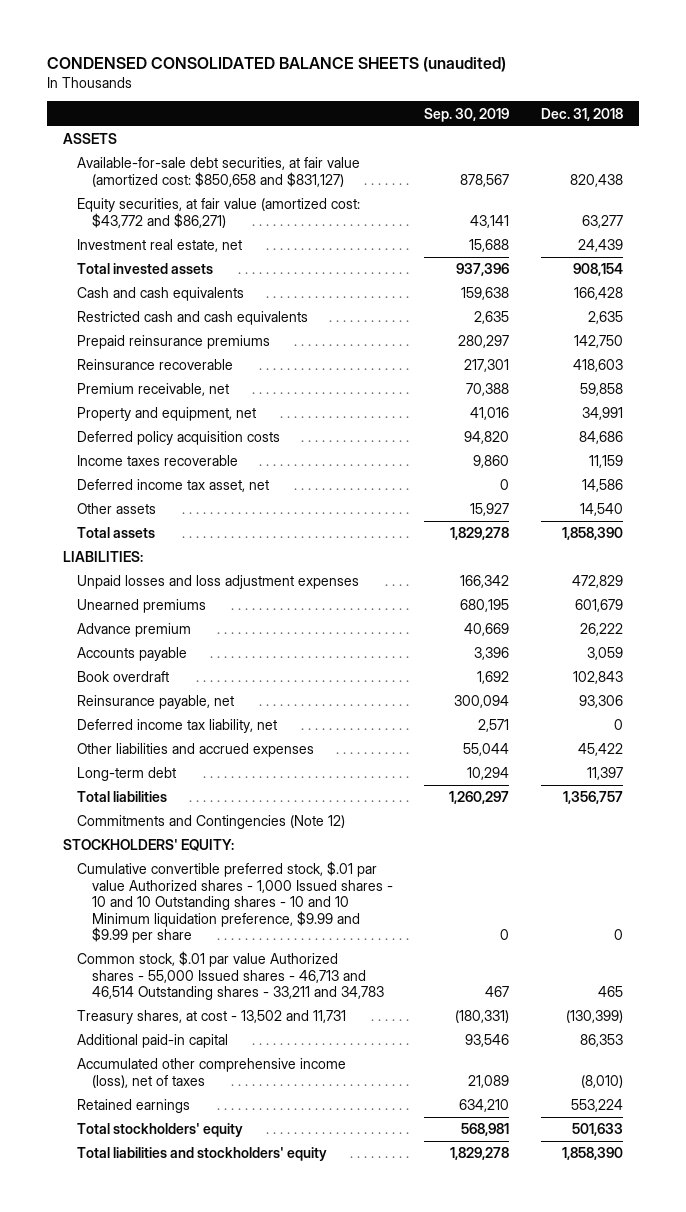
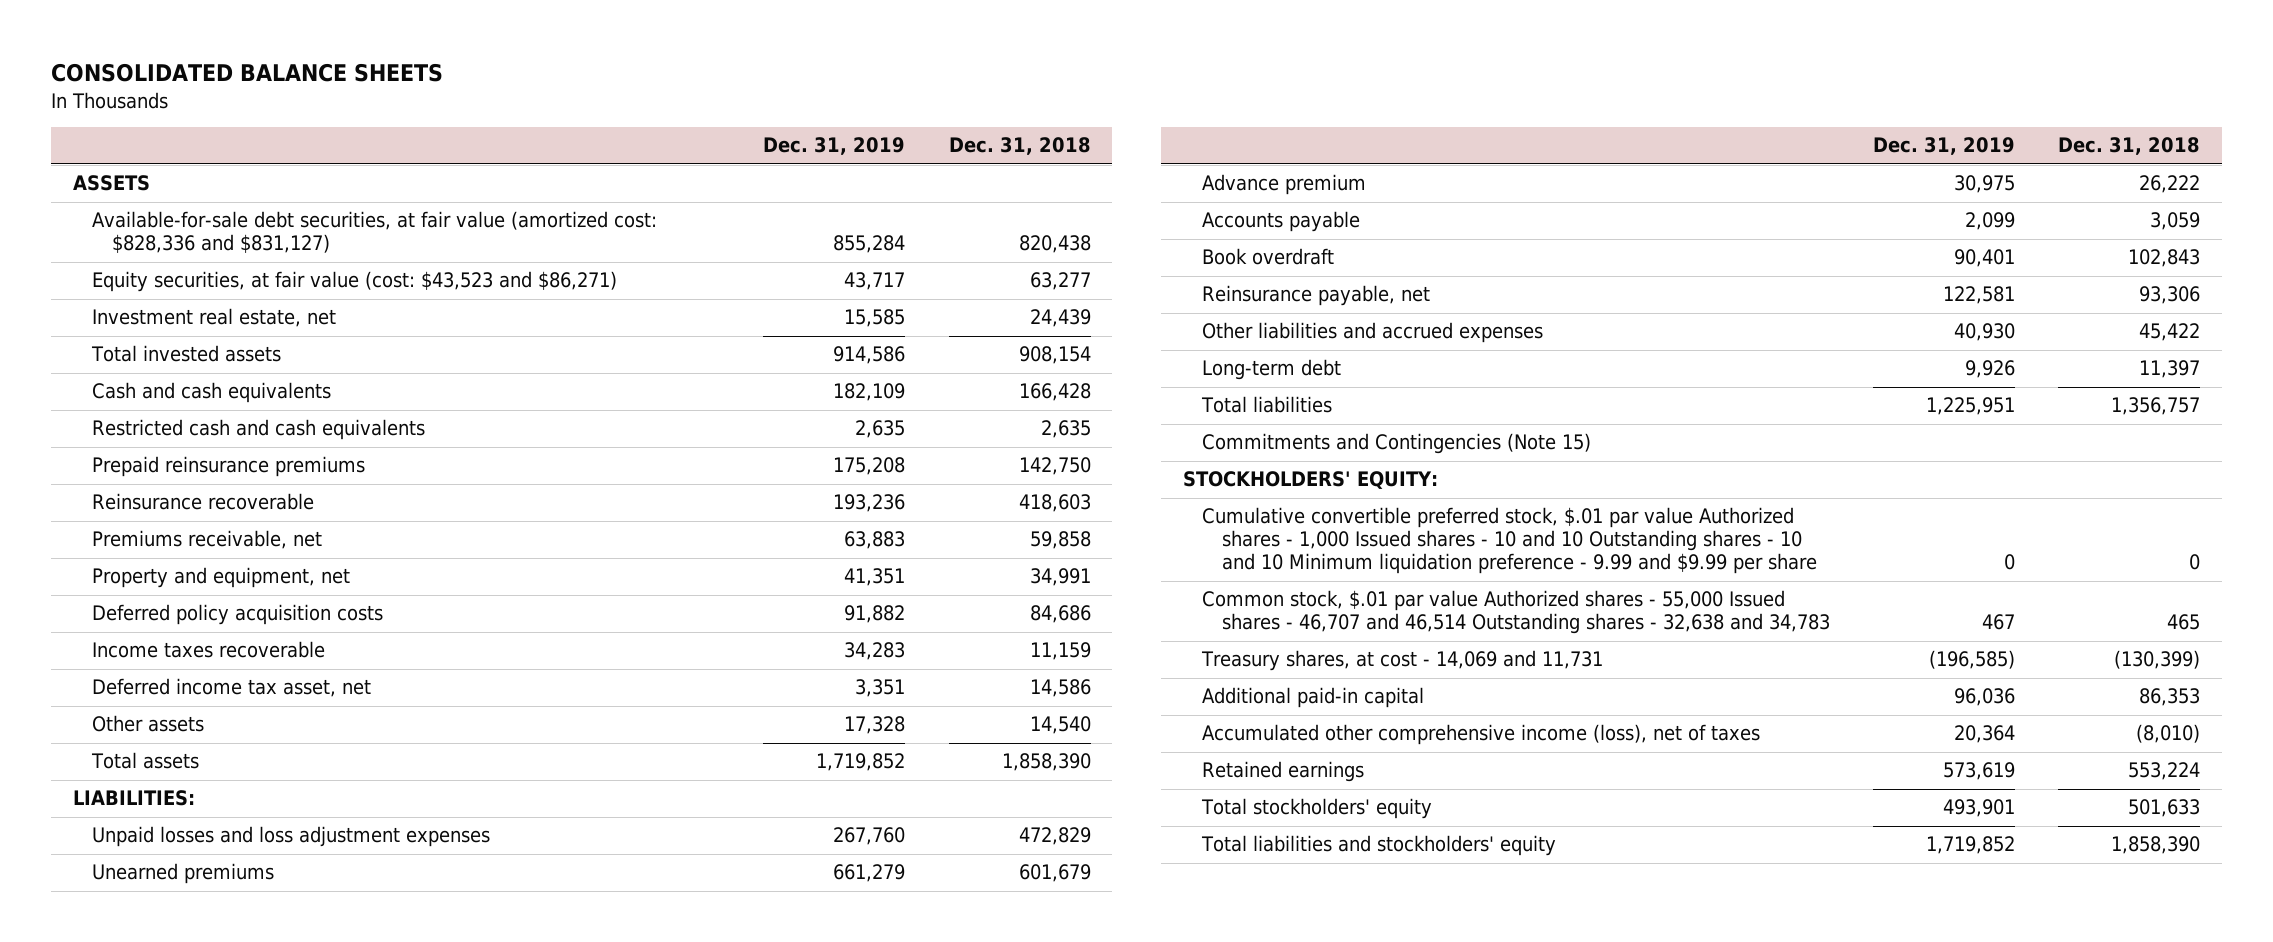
[47,56,507,72] CONDENSED CONSOLIDATED BALANCE SHEETS (unaudited) -> [51,63,444,83] CONSOLIDATED BALANCE SHEETS
[424,107,510,122] Sep. 30, 2019 -> none
none -> [763,137,906,156] Dec. 31, 2019
[77,157,361,187] Available-for-sale debt securities, at fair value (amortized cost: $850,658 and $831,127) -> [92,211,658,254] Available-for-sale debt securities, at fair value (amortized cost: $828,336 and $831,127)
[77,198,361,228] Equity securities, at fair value (amortized cost: $43,772 and $86,271) -> [92,271,618,293] Equity securities, at fair value (cost: $43,523 and $86,271)
[77,383,230,397] Premium receivable, net -> [92,530,323,550] Premiums receivable, net
[77,719,278,734] Deferred income tax liability, net -> none
[77,815,346,830] Commitments and Contingencies (Note 12) -> [1202,433,1592,455] Commitments and Contingencies (Note 15)
[77,861,393,944] Cumulative convertible preferred stock, $.01 par value Authorized shares - 1,000 Issued shares - 10 and 10 Outstanding shares - 10 and 10 Minimum liquidation preference, $9.99 and $9.99 per share -> [1202,507,1817,575] Cumulative convertible preferred stock, $.01 par value Authorized shares - 1,000 Issued shares - 10 and 10 Outstanding shares - 10 and 10 Minimum liquidation preference - 9.99 and $9.99 per share
[77,951,384,1001] Common stock, $.01 par value Authorized shares - 55,000 Issued shares - 46,713 and 46,514 Outstanding shares - 33,211 and 34,783 -> [1202,590,1830,635] Common stock, $.01 par value Authorized shares - 55,000 Issued shares - 46,707 and 46,514 Outstanding shares - 32,638 and 34,783
[77,1010,347,1025] Treasury shares, at cost - 13,502 and 11,731 -> [1201,650,1604,672] Treasury shares, at cost - 14,069 and 11,731

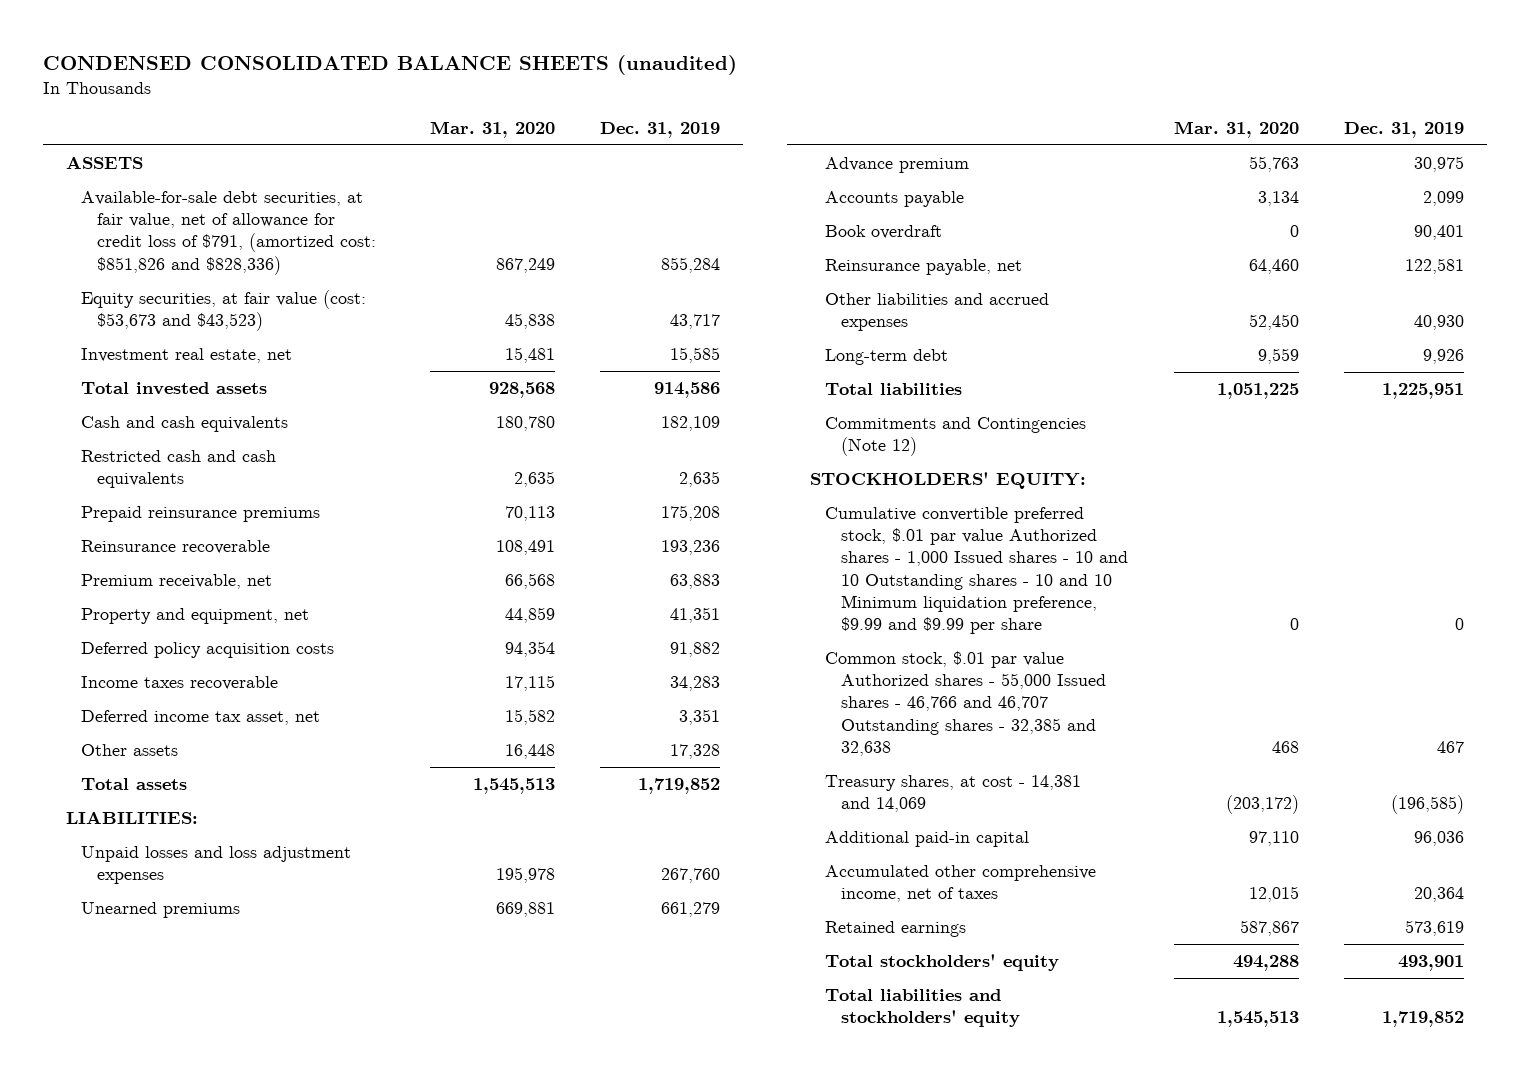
[51,63,444,83] CONSOLIDATED BALANCE SHEETS -> [43,55,738,76] CONDENSED CONSOLIDATED BALANCE SHEETS (unaudited)
[948,137,1091,156] Dec. 31, 2018 -> none
none -> [429,120,555,138] Mar. 31, 2020
[92,211,658,254] Available-for-sale debt securities, at fair value (amortized cost: $828,336 and $831,127) -> [81,190,376,275] Available-for-sale debt securities, at fair value, net of allowance for credit loss of $791, (amortized cost: $851,826 and $828,336)
[92,271,618,293] Equity securities, at fair value (cost: $43,523 and $86,271) -> [81,289,367,332] Equity securities, at fair value (cost: $53,673 and $43,523)
[92,530,323,550] Premiums receivable, net -> [81,573,273,589] Premium receivable, net
[1202,433,1592,455] Commitments and Contingencies (Note 15) -> [825,416,1087,457] Commitments and Contingencies (Note 12)
[1202,507,1817,575] Cumulative convertible preferred stock, $.01 par value Authorized shares - 1,000 Issued shares - 10 and 10 Outstanding shares - 10 and 10 Minimum liquidation preference - 9.99 and $9.99 per share -> [825,506,1128,635] Cumulative convertible preferred stock, $.01 par value Authorized shares - 1,000 Issued shares - 10 and 10 Outstanding shares - 10 and 10 Minimum liquidation preference, $9.99 and $9.99 per share
[1202,590,1830,635] Common stock, $.01 par value Authorized shares - 55,000 Issued shares - 46,707 and 46,514 Outstanding shares - 32,638 and 34,783 -> [825,650,1106,757] Common stock, $.01 par value Authorized shares - 55,000 Issued shares - 46,766 and 46,707 Outstanding shares - 32,385 and 32,638
[1201,650,1604,672] Treasury shares, at cost - 14,069 and 11,731 -> [825,774,1082,813] Treasury shares, at cost - 14,381 and 14,069
[1202,724,1761,746] Accumulated other comprehensive income (loss), net of taxes -> [825,864,1097,903] Accumulated other comprehensive income, net of taxes

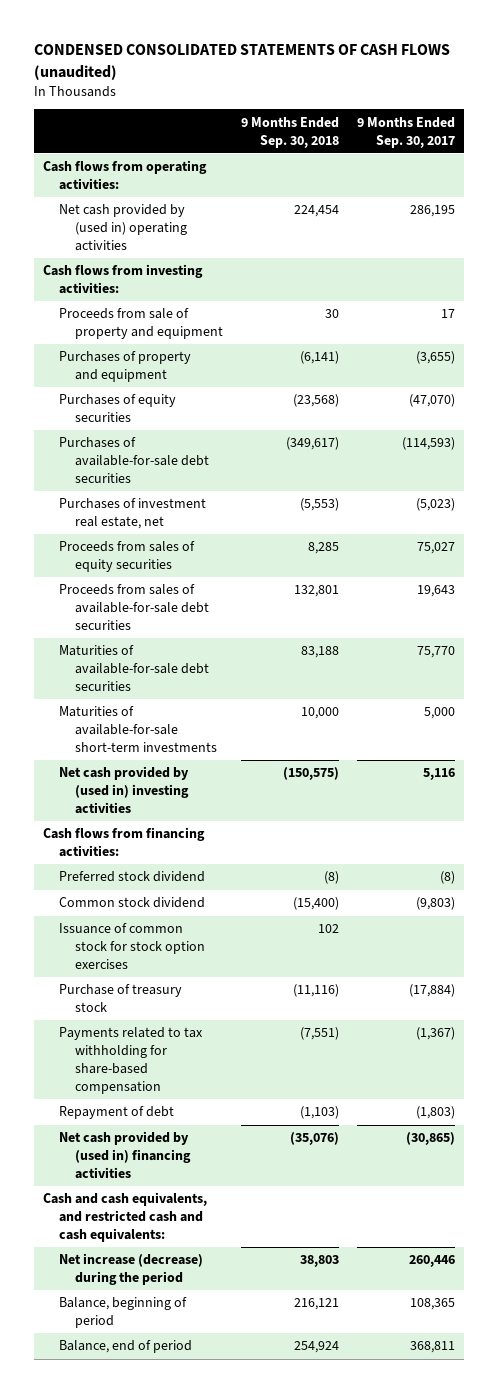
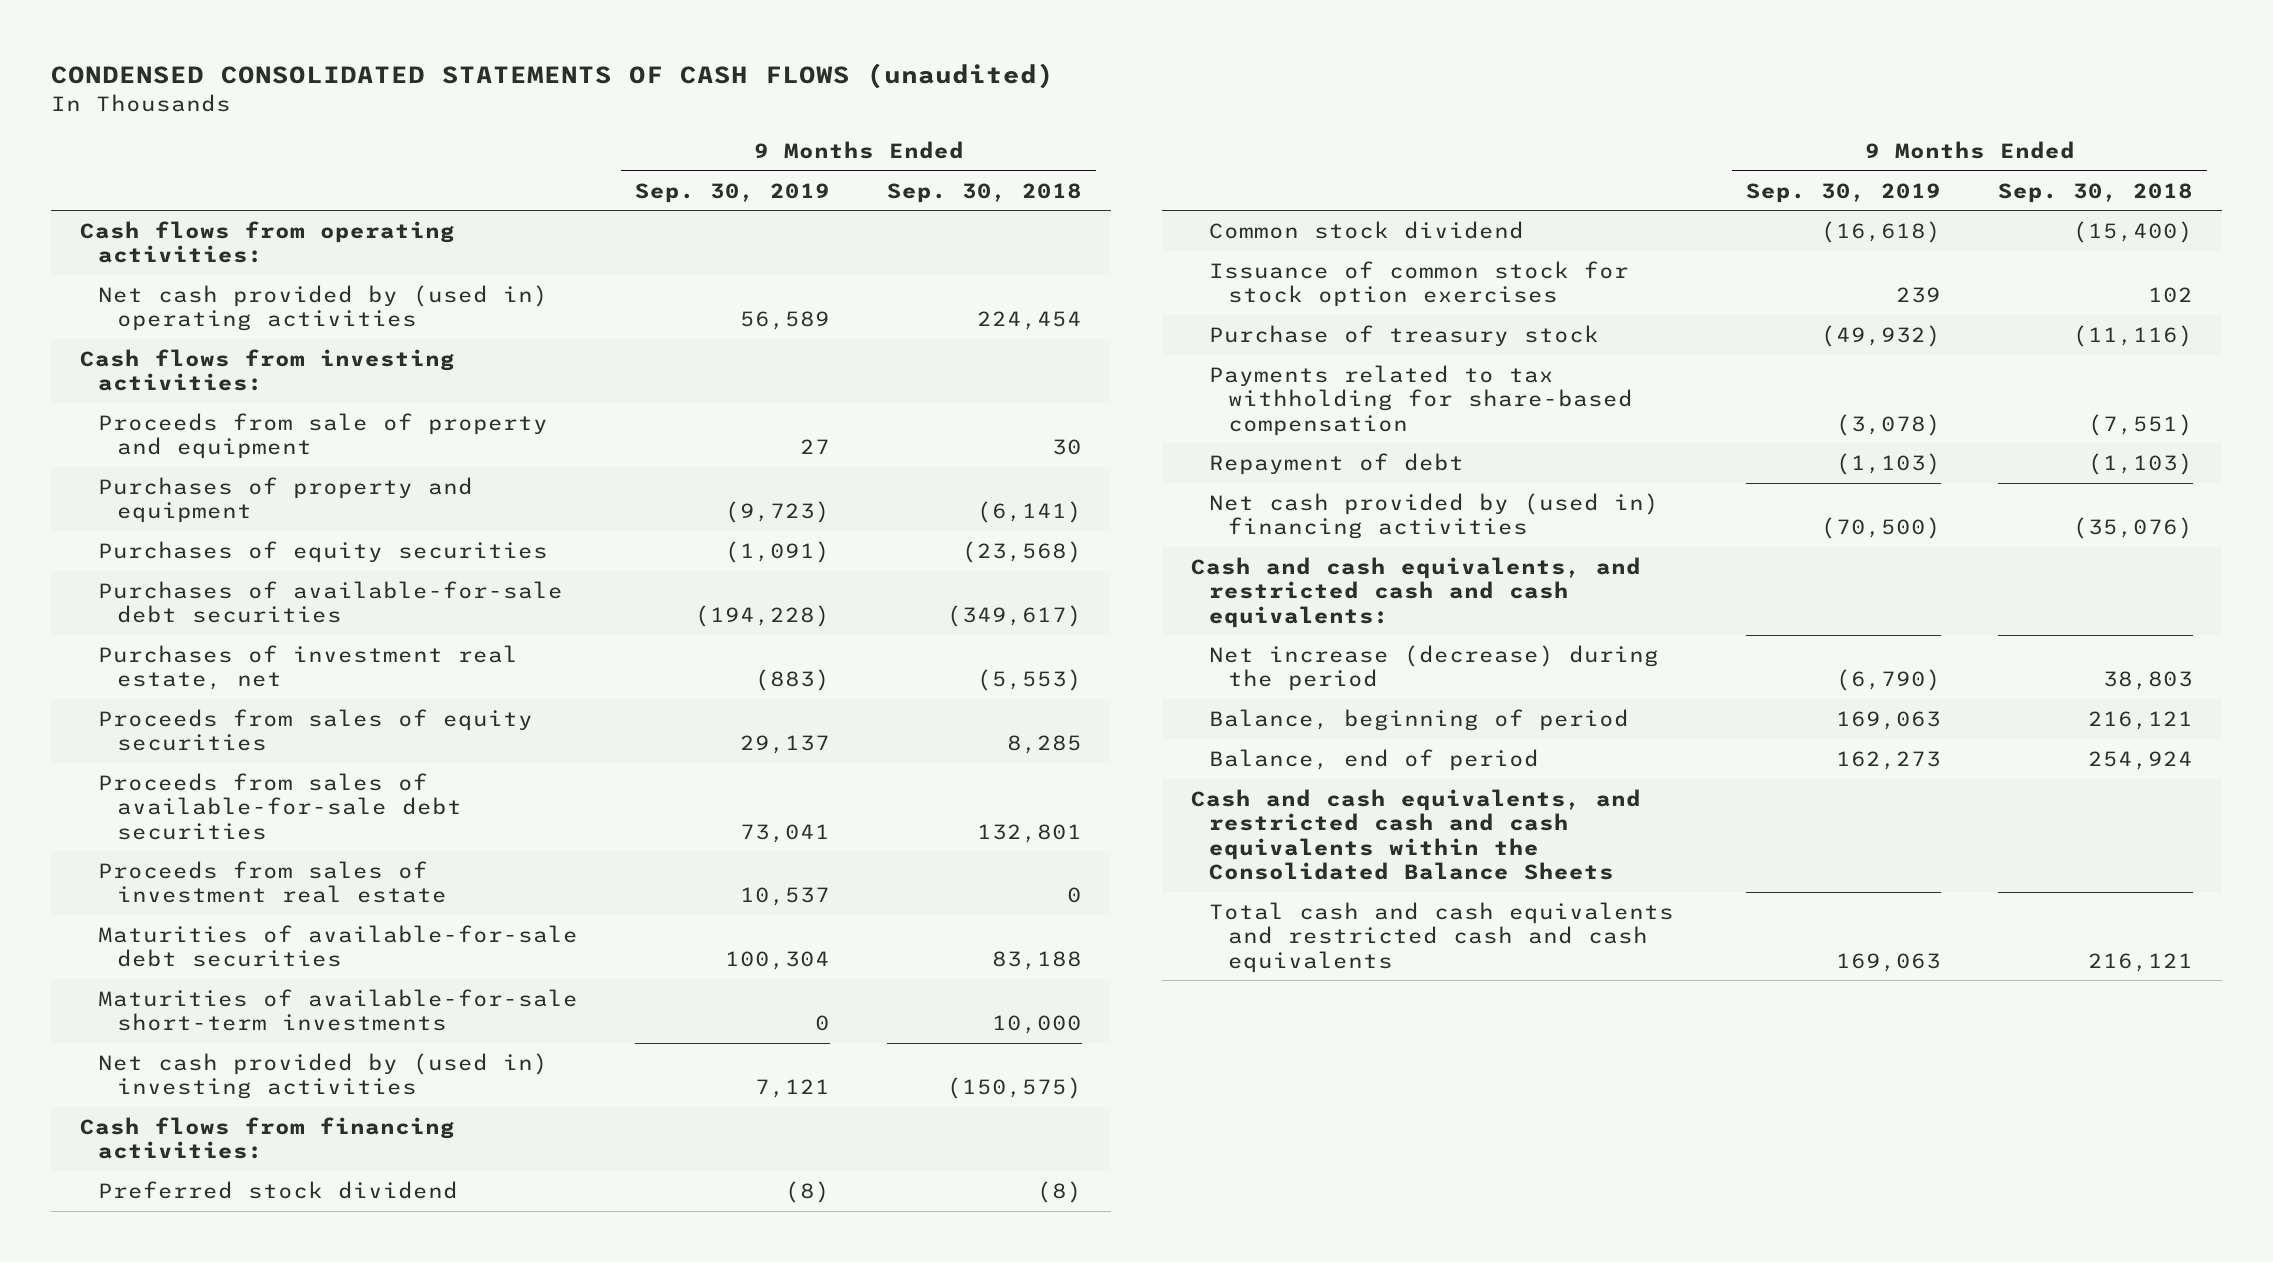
[356,116,455,148] 9 Months Ended Sep. 30, 2017 -> none
none -> [635,182,831,203] Sep. 30, 2019
none -> [98,860,447,904] Proceeds from sales of investment real estate
none -> [1190,788,1641,880] Cash and cash equivalents, and restricted cash and cash equivalents within the Consolidated Balance Sheets
none -> [1209,901,1675,973] Total cash and cash equivalents and restricted cash and cash equivalents

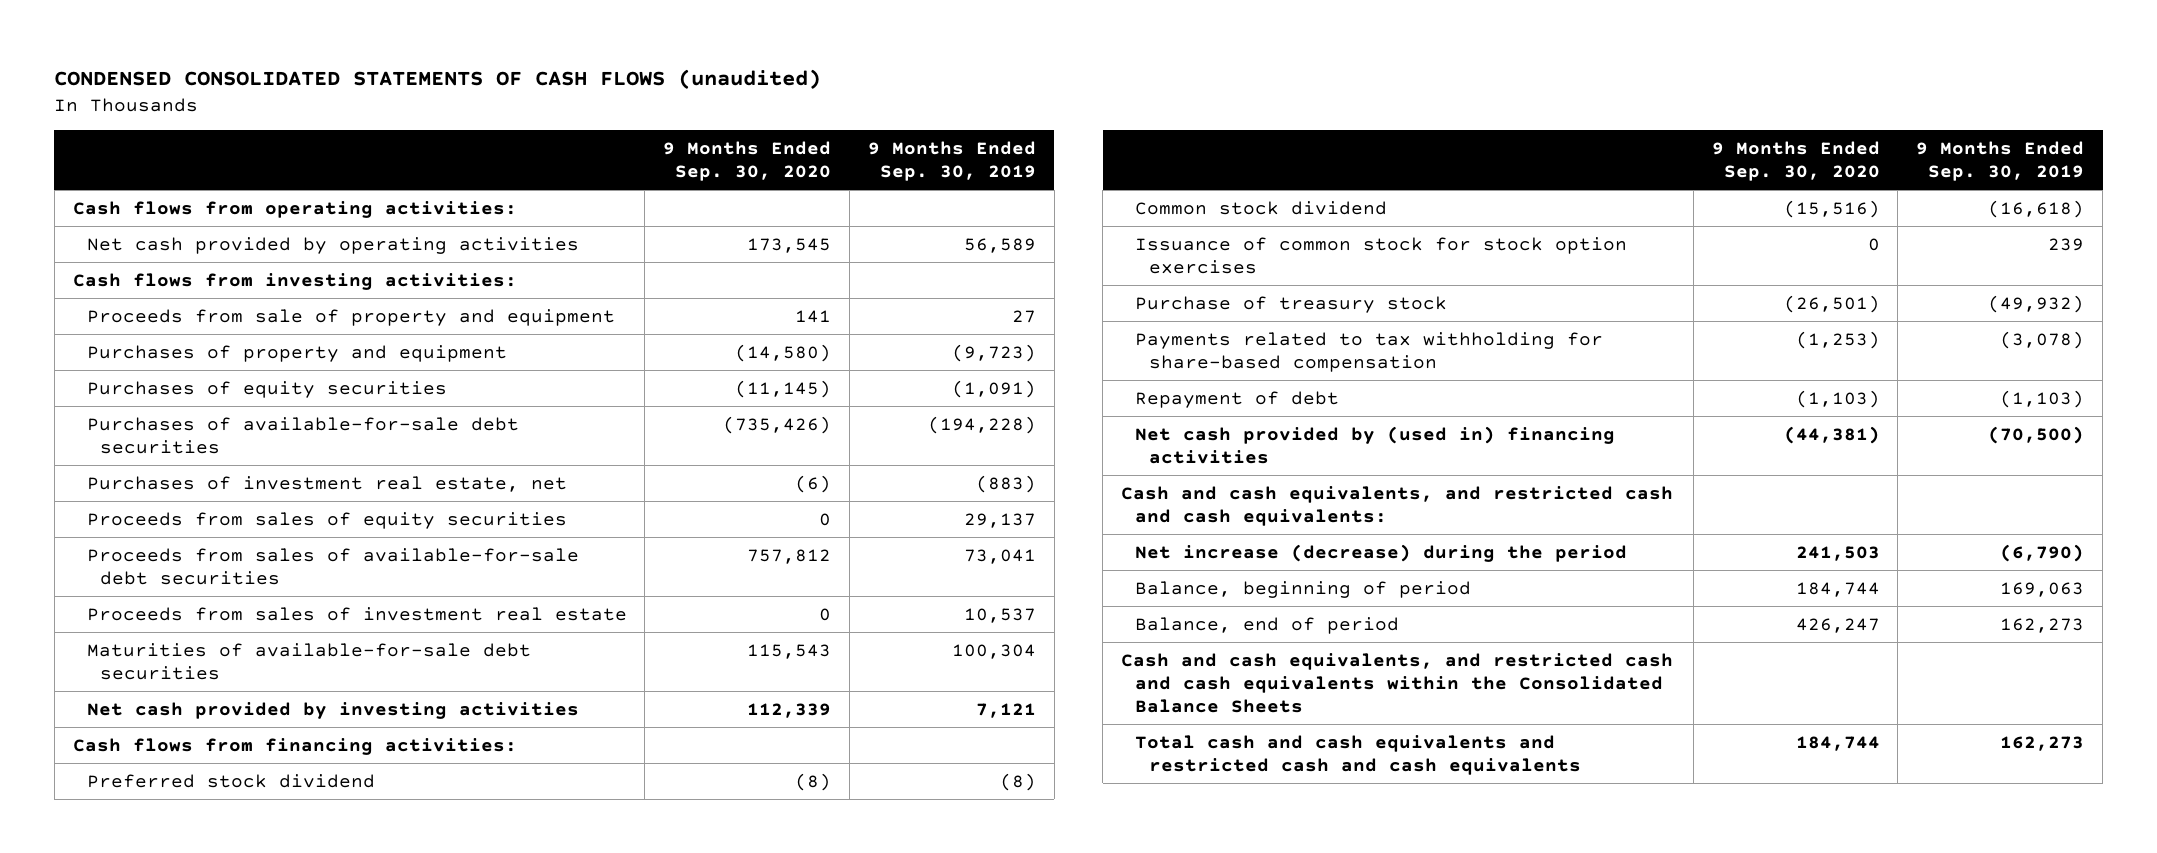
[887,182,1083,203] Sep. 30, 2018 -> none
none -> [663,141,832,181] 9 Months Ended Sep. 30, 2020
[98,284,549,332] Net cash provided by (used in) operating activities -> [86,236,579,254] Net cash provided by operating activities
[98,988,579,1032] Maturities of available-for-sale short-term investments -> none
[98,1052,549,1100] Net cash provided by (used in) investing activities -> [86,701,579,719] Net cash provided by investing activities
[1836,952,1942,972] 169,063 -> [2000,735,2085,751] 162,273

